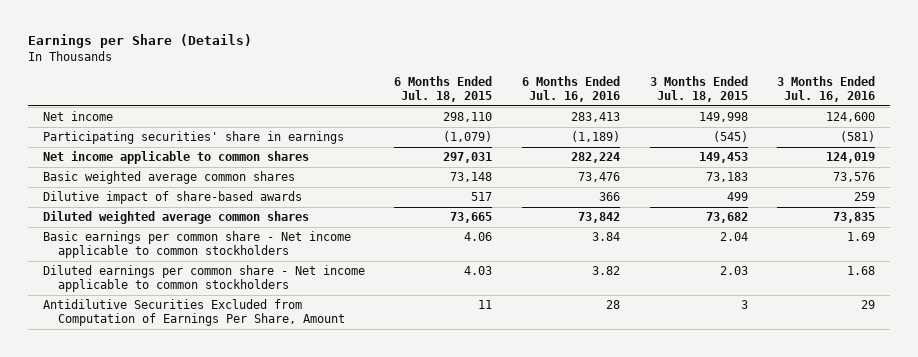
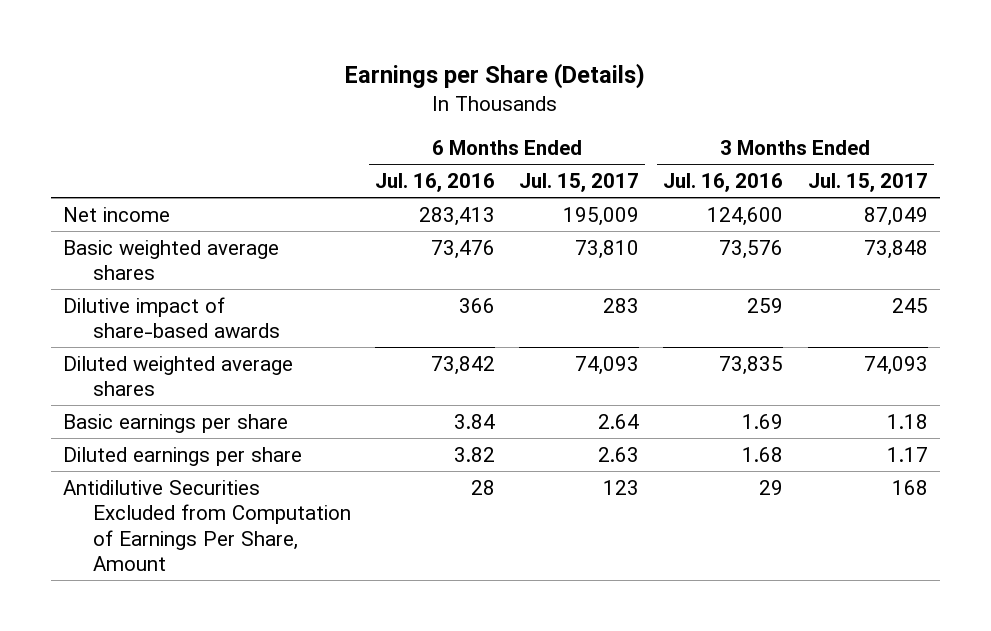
[394,76,493,102] 6 Months Ended Jul. 18, 2015 -> none
[649,76,748,102] 3 Months Ended Jul. 18, 2015 -> none
none -> [519,173,640,193] Jul. 15, 2017
none -> [807,173,928,193] Jul. 15, 2017
[42,131,344,145] Participating securities' share in earnings -> none
[42,151,309,165] Net income applicable to common shares -> none
[42,171,295,185] Basic weighted average common shares -> [63,239,280,281] Basic weighted average shares
[42,211,309,225] Diluted weighted average common shares -> [63,355,294,397] Diluted weighted average shares
[42,231,351,259] Basic earnings per common share - Net income applicable to common stockholders -> [63,413,289,433] Basic earnings per share
[42,265,365,293] Diluted earnings per common share - Net income applicable to common stockholders -> [63,446,303,466] Diluted earnings per share

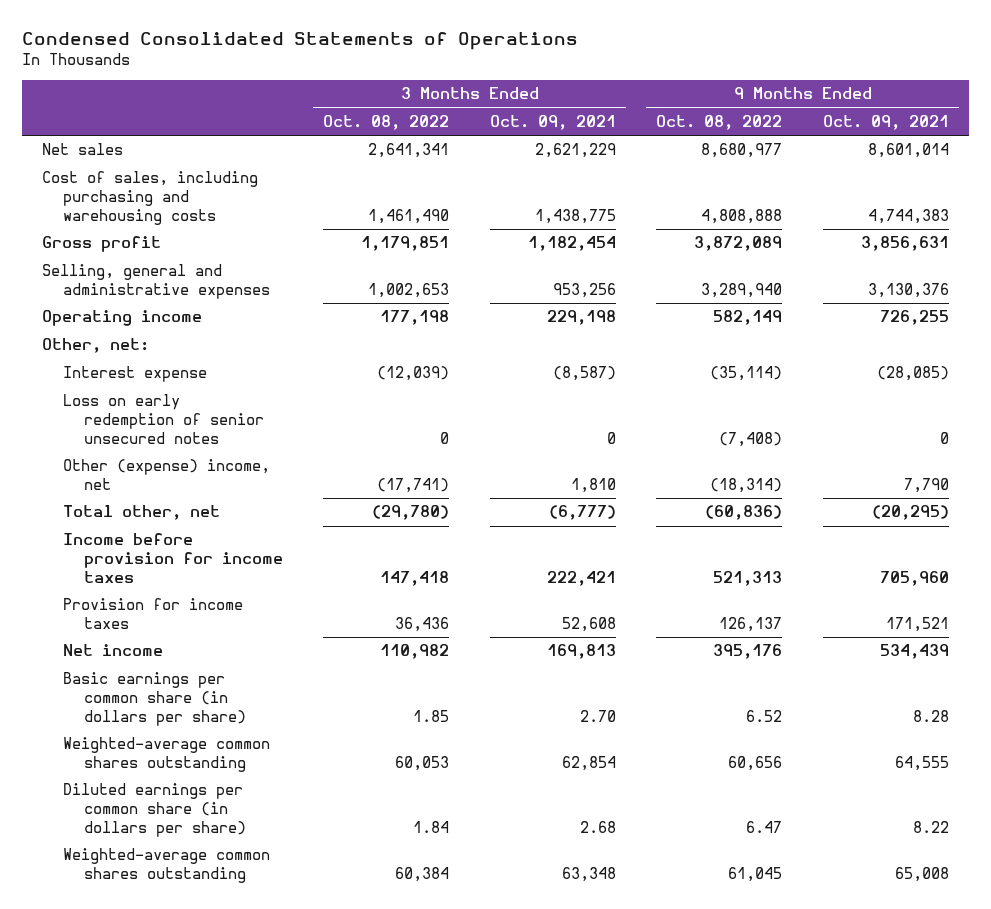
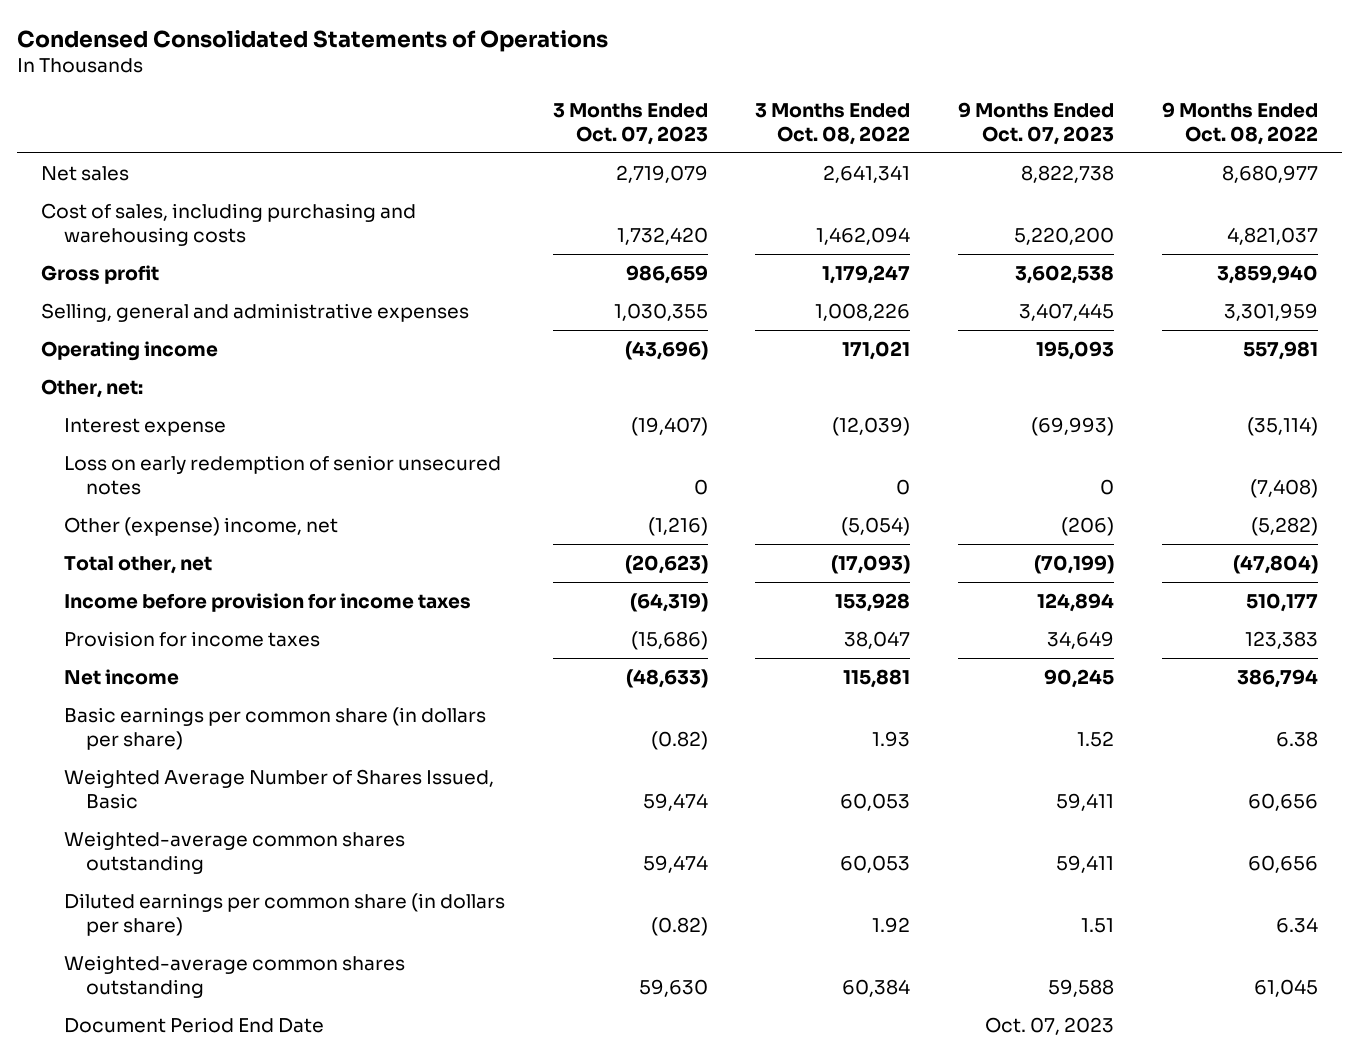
[489,114,616,130] Oct. 09, 2021 -> none
[822,114,949,130] Oct. 09, 2021 -> none
none -> [552,103,708,145] 3 Months Ended Oct. 07, 2023
none -> [958,102,1115,145] 9 Months Ended Oct. 07, 2023
[368,209,450,225] 1,461,490 -> [816,226,911,245] 1,462,094
[701,209,783,225] 4,808,888 -> [1227,226,1319,245] 4,821,037
[361,236,450,252] 1,179,851 -> [822,264,911,284] 1,179,247
[694,236,783,252] 3,872,089 -> [1217,264,1319,284] 3,859,940
[368,283,450,299] 1,002,653 -> [815,302,911,321] 1,008,226
[701,283,783,299] 3,289,940 -> [1224,302,1319,321] 3,301,959
[380,310,450,326] 177,198 -> [842,340,911,360] 171,021
[713,310,783,326] 582,149 -> [1243,340,1319,360] 557,981
[377,478,450,494] (17,741) -> [841,516,911,536] (5,054)
[710,478,783,494] (18,314) -> [1251,516,1319,536] (5,282)
[372,505,450,521] (29,780) -> [831,554,911,574] (17,093)
[705,505,783,521] (60,836) -> [1233,554,1319,574] (47,804)
[380,571,450,587] 147,418 -> [835,592,911,612] 153,928
[713,571,783,587] 521,313 -> [1246,592,1319,612] 510,177
[395,617,450,633] 36,436 -> [844,630,911,649] 38,047
[719,617,783,633] 126,137 -> [1245,630,1319,649] 123,383
[380,644,450,660] 110,982 -> [843,668,911,688] 115,881
[713,644,783,660] 395,176 -> [1237,668,1319,688] 386,794
[413,710,450,723] 1.85 -> [872,730,911,747] 1.93
[746,710,783,723] 6.52 -> [1276,730,1319,747] 6.38
none -> [63,768,494,809] Weighted Average Number of Shares Issued, Basic
[413,821,450,834] 1.84 -> [872,916,911,933] 1.92
[746,821,783,834] 6.47 -> [1276,916,1319,933] 6.34
none -> [63,1016,324,1033] Document Period End Date

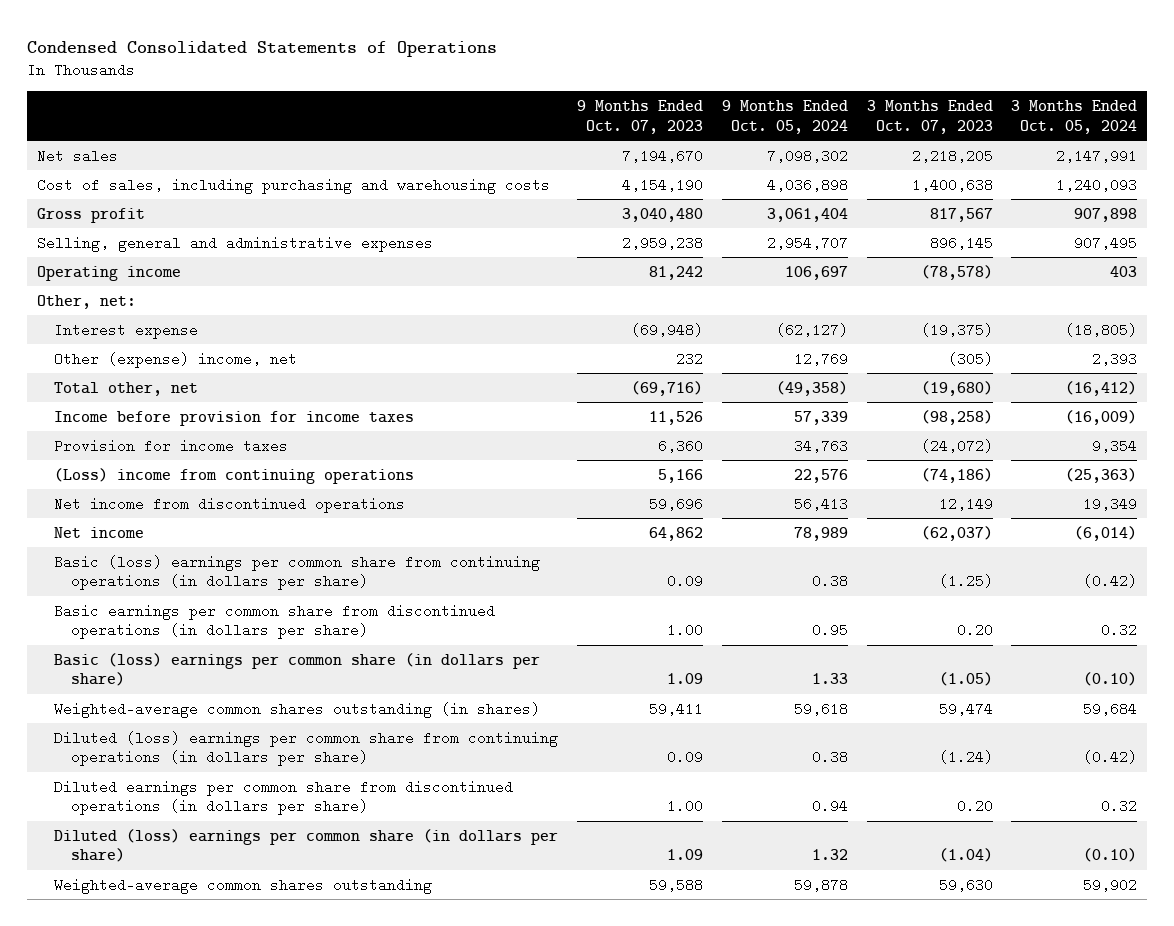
[755,103,911,145] 3 Months Ended Oct. 08, 2022 -> none
[1162,102,1319,145] 9 Months Ended Oct. 08, 2022 -> none
none -> [721,100,848,134] 9 Months Ended Oct. 05, 2024
none -> [1011,100,1138,134] 3 Months Ended Oct. 05, 2024
[615,164,708,183] 2,719,079 -> [911,148,993,163] 2,218,205
[1021,164,1115,183] 8,822,738 -> [621,148,703,163] 7,194,670
[616,226,708,245] 1,732,420 -> [911,177,993,192] 1,400,638
[1014,226,1115,245] 5,220,200 -> [621,177,703,192] 4,154,190
[625,264,708,284] 986,659 -> [929,207,993,222] 817,567
[1015,264,1115,284] 3,602,538 -> [621,207,703,222] 3,040,480
[613,302,708,321] 1,030,355 -> [929,235,993,250] 896,145
[1019,302,1115,321] 3,407,445 -> [621,235,703,250] 2,959,238
[624,340,708,360] (43,696) -> [920,264,993,280] (78,578)
[1036,340,1115,360] 195,093 -> [648,265,703,280] 81,242
[63,454,501,495] Loss on early redemption of senior unsecured notes -> none
[63,768,494,809] Weighted Average Number of Shares Issued, Basic -> none
[630,416,708,436] (19,407) -> [920,322,993,337] (19,375)
[1031,416,1115,436] (69,993) -> [630,322,703,337] (69,948)
[647,516,708,536] (1,216) -> [947,351,993,366] (305)
[1061,516,1115,536] (206) -> [675,351,703,366] 232
[624,554,708,574] (20,623) -> [920,380,993,396] (19,680)
[1034,554,1115,574] (70,199) -> [630,380,703,396] (69,716)
[629,592,708,612] (64,319) -> [920,409,993,425] (98,258)
[1037,592,1115,612] 124,894 -> [648,410,703,425] 11,526
[630,630,708,650] (15,686) -> [920,438,993,453] (24,072)
[1047,630,1115,649] 34,649 -> [657,438,703,453] 6,360
none -> [53,467,414,484] (Loss) income from continuing operations
none -> [53,496,405,513] Net income from discontinued operations
[625,668,708,688] (48,633) -> [920,525,993,541] (62,037)
[1044,668,1115,688] 90,245 -> [648,526,703,541] 64,862
none -> [53,554,540,591] Basic (loss) earnings per common share from continuing operations (in dollars per share)
none -> [53,603,495,640] Basic earnings per common share from discontinued operations (in dollars per share)
[63,706,486,750] Basic earnings per common share (in dollars per share) -> [53,652,540,687] Basic (loss) earnings per common share (in dollars per share)
[650,730,708,750] (0.82) -> [938,672,993,687] (1.05)
[1077,730,1115,747] 1.52 -> [666,673,703,685] 1.09
[63,830,405,874] Weighted-average common shares outstanding -> [53,701,540,718] Weighted-average common shares outstanding (in shares)
none -> [53,730,558,767] Diluted (loss) earnings per common share from continuing operations (in dollars per share)
none -> [53,779,513,816] Diluted earnings per common share from discontinued operations (in dollars per share)
[63,892,505,936] Diluted earnings per common share (in dollars per share) -> [53,828,558,863] Diluted (loss) earnings per common share (in dollars per share)
[650,916,708,936] (0.82) -> [938,848,993,863] (1.04)
[1081,917,1115,933] 1.51 -> [666,849,703,861] 1.09
[63,1016,324,1033] Document Period End Date -> none

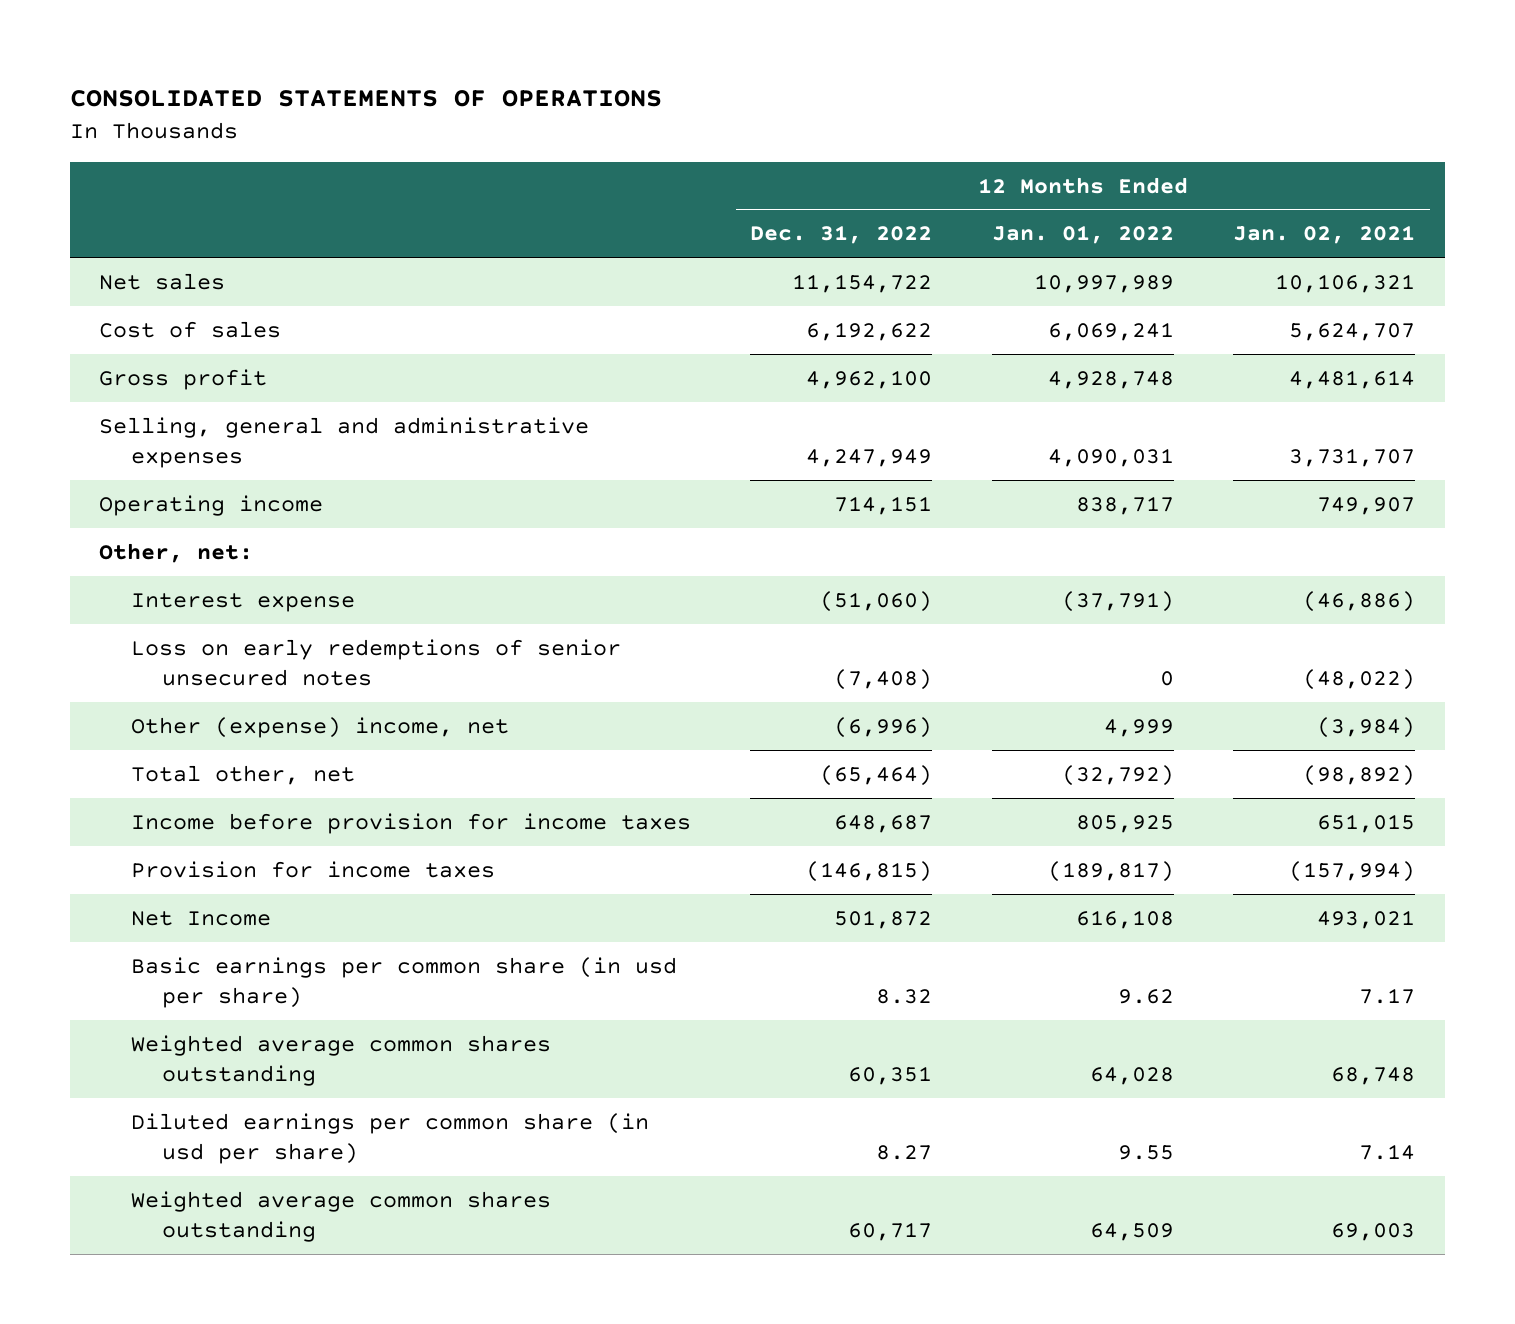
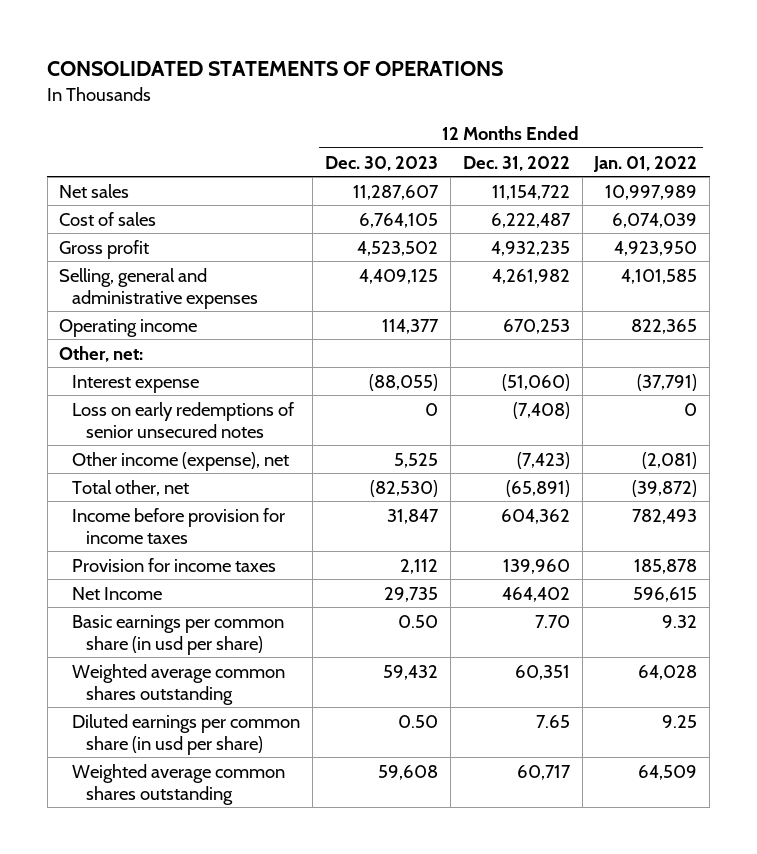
[1233,225,1416,245] Jan. 02, 2021 -> none
none -> [325,155,439,171] Dec. 30, 2023
[806,321,933,341] 6,192,622 -> [490,212,571,228] 6,222,487
[1047,321,1174,341] 6,069,241 -> [612,212,698,228] 6,074,039
[806,369,933,389] 4,962,100 -> [490,240,570,256] 4,932,235
[1047,370,1174,389] 4,928,748 -> [614,240,698,256] 4,923,950
[806,449,933,468] 4,247,949 -> [491,268,570,284] 4,261,982
[1047,448,1174,468] 4,090,031 -> [621,268,698,284] 4,101,585
[834,495,933,515] 714,151 -> [502,318,570,334] 670,253
[1075,495,1174,515] 838,717 -> [631,318,698,334] 822,365
[130,716,509,738] Other (expense) income, net -> [72,451,290,471] Other income (expense), net
[834,716,933,738] (6,996) -> [516,451,570,469] (7,423)
[1103,718,1174,737] 4,999 -> [642,451,698,469] (2,081)
[820,764,933,786] (65,464) -> [505,479,570,497] (65,891)
[1061,764,1174,786] (32,792) -> [632,479,698,497] (39,872)
[834,814,933,833] 648,687 -> [500,508,570,524] 604,362
[1075,814,1174,833] 805,925 -> [632,508,698,524] 782,493
[806,860,933,882] (146,815) -> [502,558,570,574] 139,960
[1047,860,1174,882] (189,817) -> [634,558,698,574] 185,878
[834,909,933,929] 501,872 -> [501,586,570,602] 464,402
[1075,909,1174,929] 616,108 -> [633,586,698,602] 596,615
[876,989,933,1005] 8.32 -> [534,614,570,628] 7.70
[1117,989,1174,1005] 9.62 -> [662,614,698,628] 9.32
[876,1145,933,1161] 8.27 -> [535,714,570,728] 7.65
[1117,1145,1174,1161] 9.55 -> [662,714,698,728] 9.25

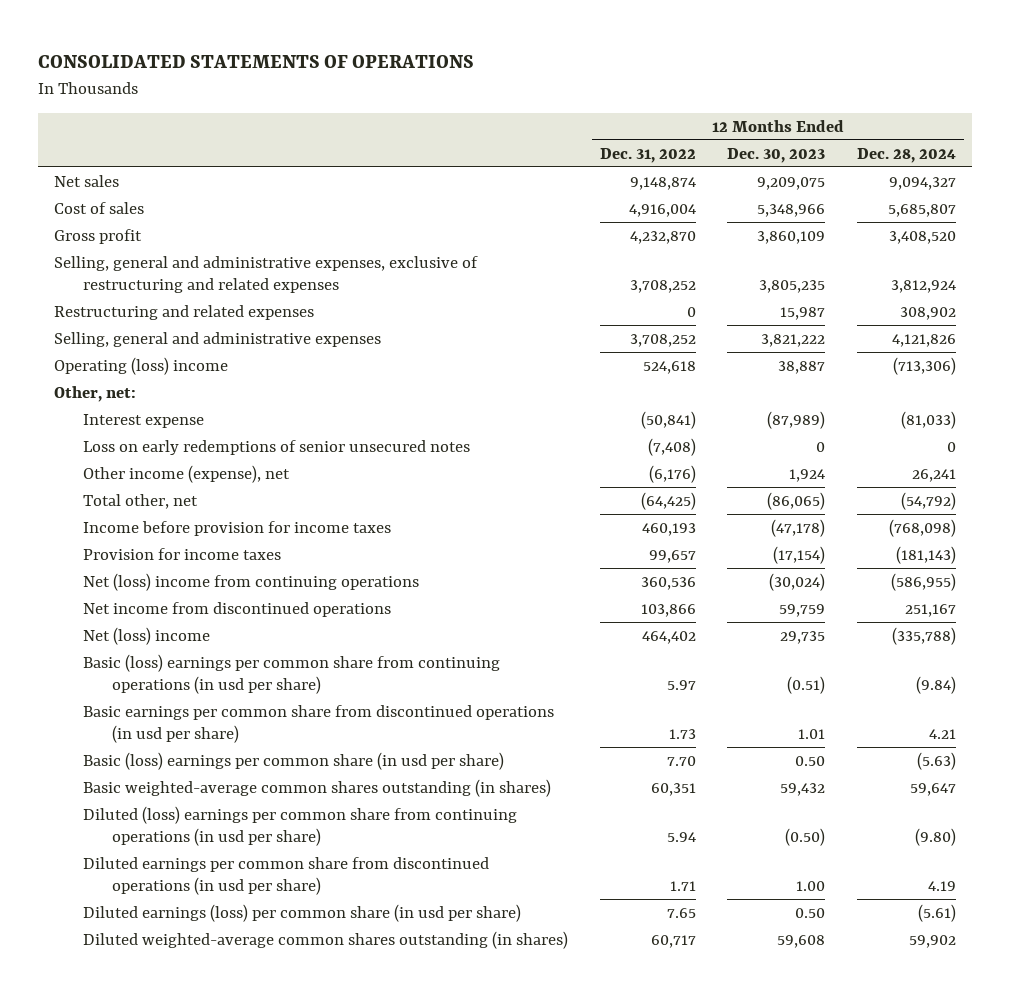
[593,155,698,172] Jan. 01, 2022 -> none
none -> [856,147,956,163] Dec. 28, 2024
[353,184,440,200] 11,287,607 -> [757,176,826,190] 9,209,075
[491,184,570,200] 11,154,722 -> [629,176,696,190] 9,148,874
[359,212,439,228] 6,764,105 -> [757,203,826,217] 5,348,966
[490,212,571,228] 6,222,487 -> [628,203,696,217] 4,916,004
[357,240,439,256] 4,523,502 -> [757,230,826,244] 3,860,109
[490,240,570,256] 4,932,235 -> [629,230,696,244] 4,232,870
none -> [54,255,479,294] Selling, general and administrative expenses, exclusive of restructuring and related expenses
none -> [54,304,315,320] Restructuring and related expenses
[359,268,439,284] 4,409,125 -> [761,333,826,347] 3,821,222
[491,268,570,284] 4,261,982 -> [629,333,696,347] 3,708,252
[59,318,198,337] Operating income -> [54,356,229,375] Operating (loss) income
[382,318,440,334] 114,377 -> [778,360,826,374] 38,887
[502,318,570,334] 670,253 -> [642,360,696,374] 524,618
[369,373,439,391] (88,055) -> [767,410,826,429] (87,989)
[501,373,570,391] (51,060) -> [640,410,696,429] (50,841)
[394,452,439,468] 5,525 -> [789,468,826,482] 1,924
[516,451,570,469] (7,423) -> [648,464,696,483] (6,176)
[370,479,439,497] (82,530) -> [767,491,826,510] (86,065)
[505,479,570,497] (65,891) -> [640,491,696,510] (64,425)
[387,508,440,524] 31,847 -> [771,518,826,537] (47,178)
[500,508,570,524] 604,362 -> [641,522,696,536] 460,193
[400,558,439,574] 2,112 -> [773,545,826,564] (17,154)
[502,558,570,574] 139,960 -> [648,549,696,563] 99,657
none -> [83,572,420,591] Net (loss) income from continuing operations
none -> [83,601,392,617] Net income from discontinued operations
[72,586,163,600] Net Income -> [83,626,211,645] Net (loss) income
none -> [83,653,501,695] Basic (loss) earnings per common share from continuing operations (in usd per share)
none -> [83,704,555,744] Basic earnings per common share from discontinued operations (in usd per share)
[72,614,285,655] Basic earnings per common share (in usd per share) -> [83,751,505,770] Basic (loss) earnings per common share (in usd per share)
[72,663,286,705] Weighted average common shares outstanding -> [83,778,552,797] Basic weighted-average common shares outstanding (in shares)
none -> [83,805,518,847] Diluted (loss) earnings per common share from continuing operations (in usd per share)
none -> [83,856,490,896] Diluted earnings per common share from discontinued operations (in usd per share)
[72,713,301,755] Diluted earnings per common share (in usd per share) -> [83,903,522,922] Diluted earnings (loss) per common share (in usd per share)
[72,763,286,805] Weighted average common shares outstanding -> [83,930,569,949] Diluted weighted-average common shares outstanding (in shares)

